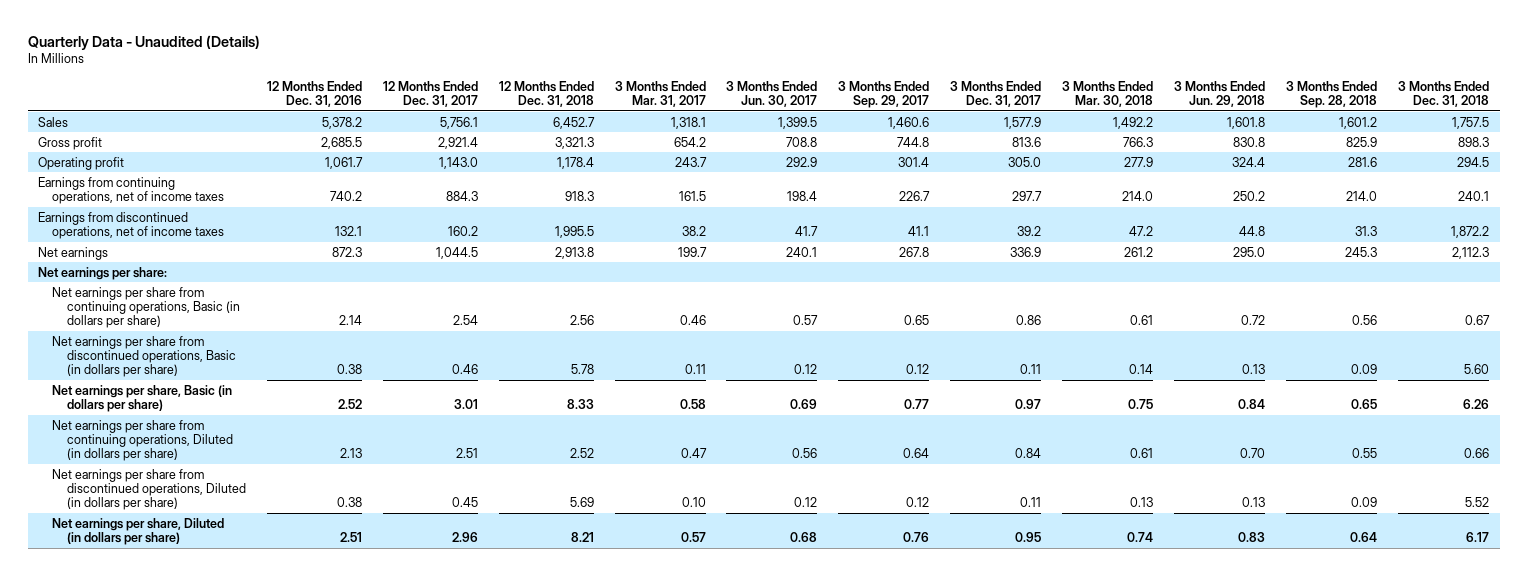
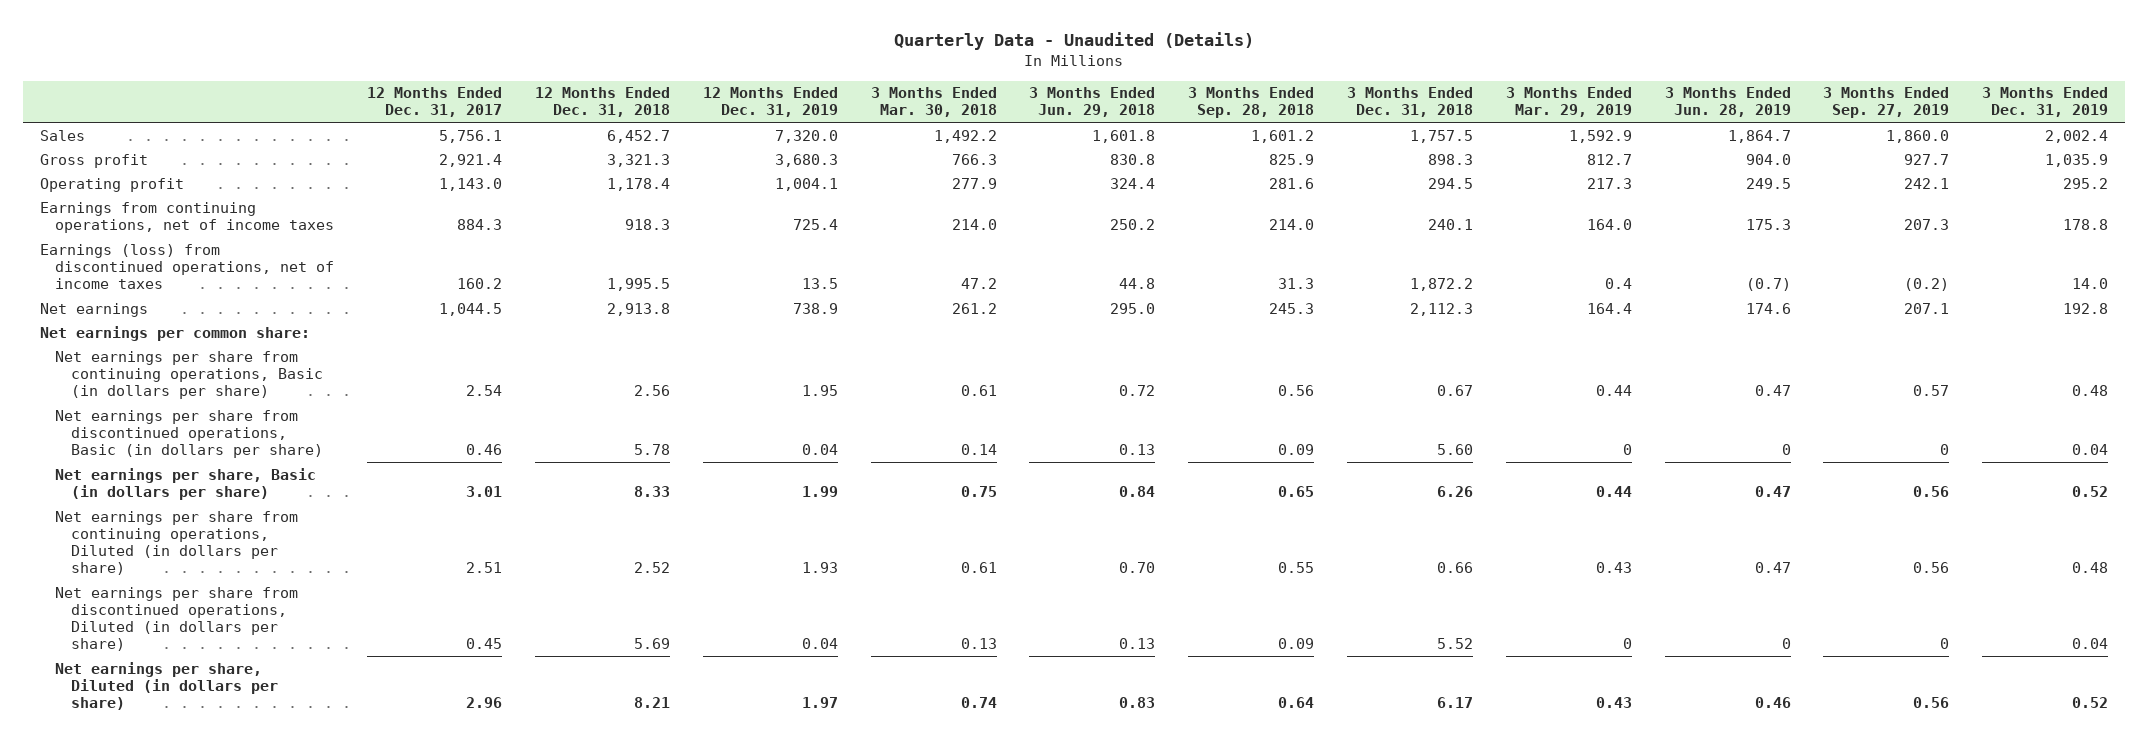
[266,80,362,107] 12 Months Ended Dec. 31, 2016 -> none
[614,80,706,107] 3 Months Ended Mar. 31, 2017 -> none
[726,80,818,107] 3 Months Ended Jun. 30, 2017 -> none
[838,80,930,108] 3 Months Ended Sep. 29, 2017 -> none
[950,80,1042,107] 3 Months Ended Dec. 31, 2017 -> none
none -> [702,87,838,118] 12 Months Ended Dec. 31, 2019
none -> [1505,87,1632,118] 3 Months Ended Mar. 29, 2019
none -> [1664,87,1791,118] 3 Months Ended Jun. 28, 2019
none -> [1823,87,1950,119] 3 Months Ended Sep. 27, 2019
none -> [1982,87,2109,118] 3 Months Ended Dec. 31, 2019
[37,211,225,240] Earnings from discontinued operations, net of income taxes -> [39,243,335,289] Earnings (loss) from discontinued operations, net of income taxes
[37,266,167,280] Net earnings per share: -> [39,325,310,341] Net earnings per common share:

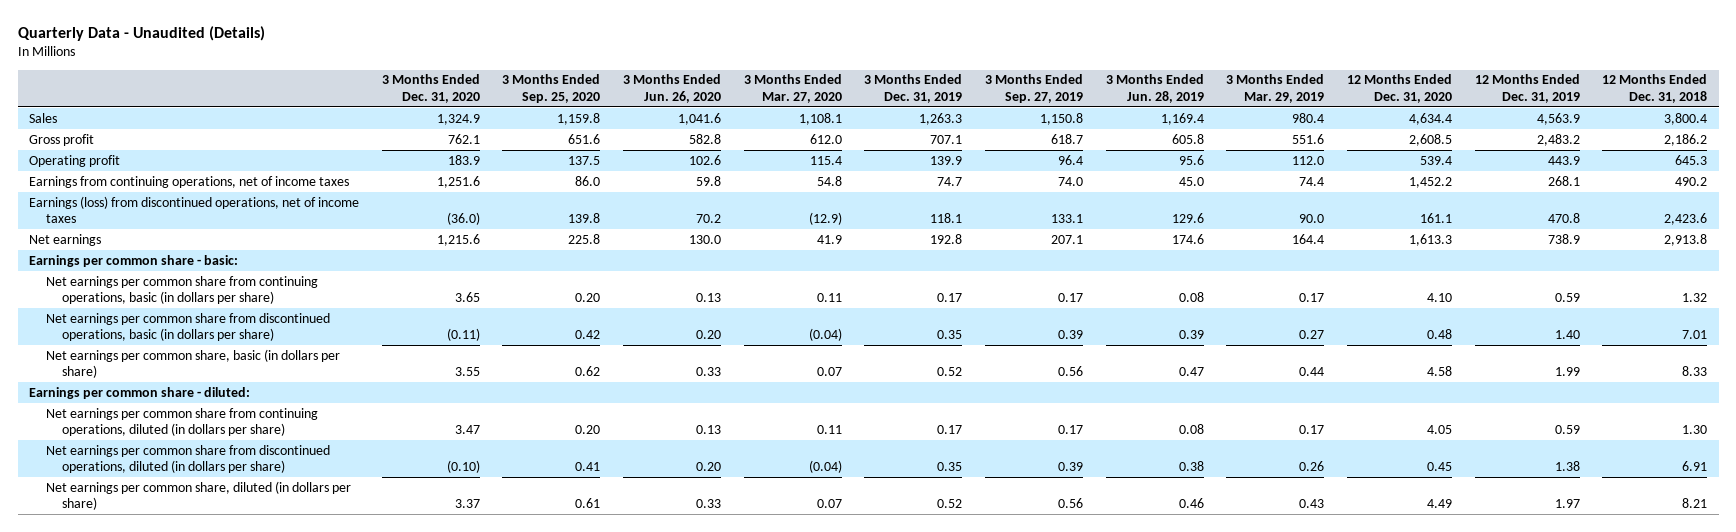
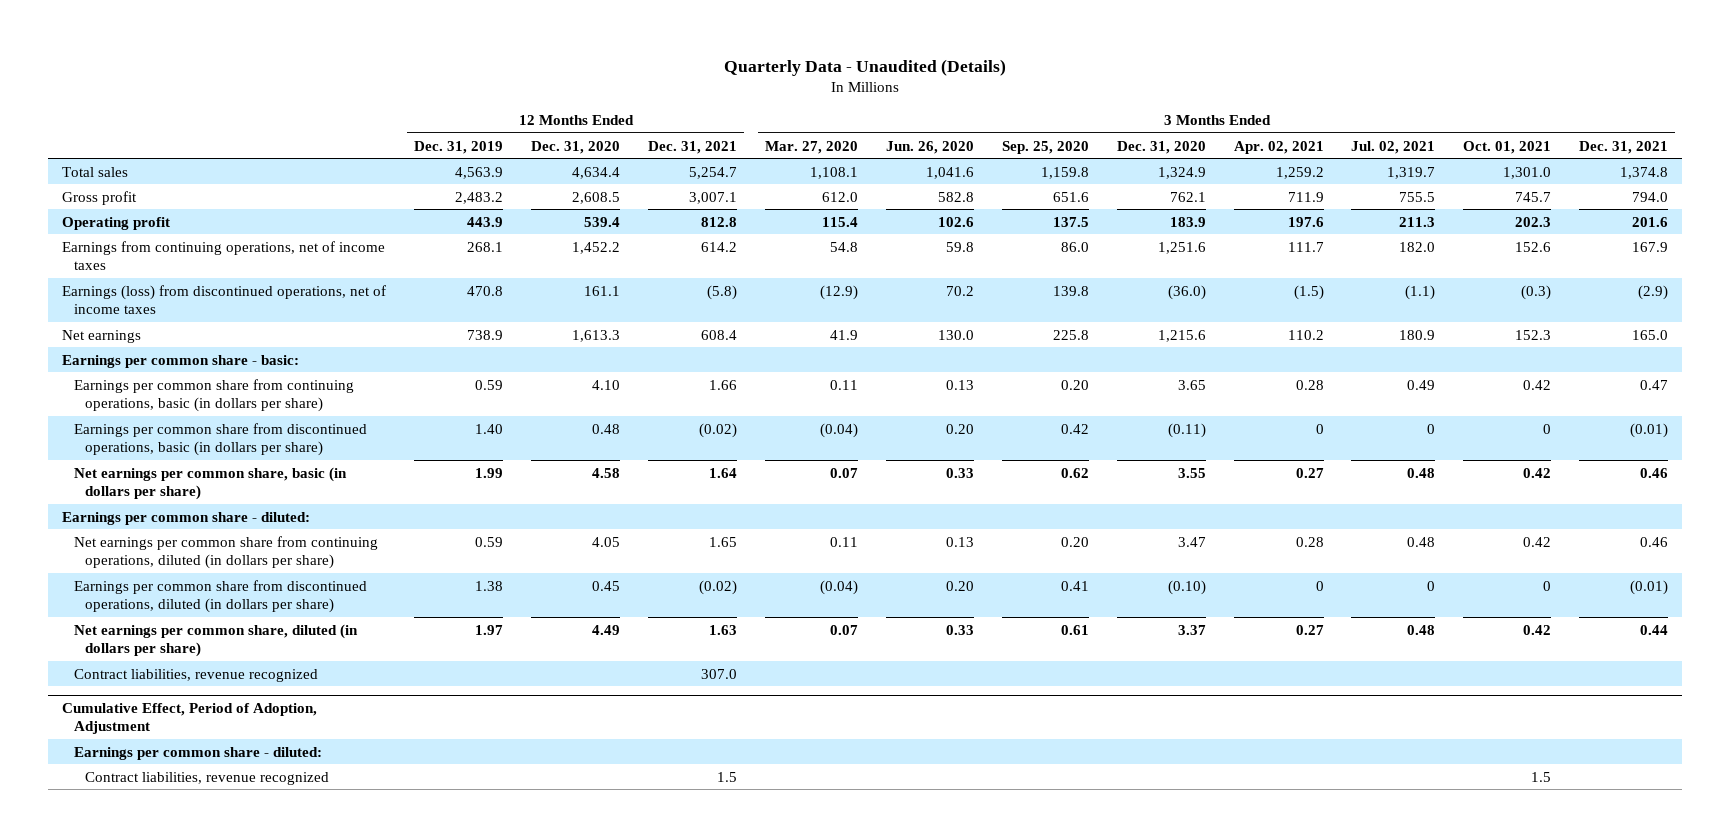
[864,74,963,103] 3 Months Ended Dec. 31, 2019 -> none
[984,74,1083,103] 3 Months Ended Sep. 27, 2019 -> none
[1105,74,1204,103] 3 Months Ended Jun. 28, 2019 -> none
[1226,74,1325,103] 3 Months Ended Mar. 29, 2019 -> none
[1602,74,1708,103] 12 Months Ended Dec. 31, 2018 -> none
none -> [647,140,737,154] Dec. 31, 2021
none -> [1233,140,1324,154] Apr. 02, 2021
none -> [1351,140,1436,154] Jul. 02, 2021
none -> [1463,140,1552,154] Oct. 01, 2021
none -> [1579,140,1669,154] Dec. 31, 2021
[28,112,57,123] Sales -> [62,166,129,177] Total sales
[45,275,318,305] Net earnings per common share from continuing operations, basic (in dollars per share) -> [73,378,354,412] Earnings per common share from continuing operations, basic (in dollars per share)
[45,312,330,342] Net earnings per common share from discontinued operations, basic (in dollars per share) -> [73,422,367,456] Earnings per common share from discontinued operations, basic (in dollars per share)
[45,444,330,474] Net earnings per common share from discontinued operations, diluted (in dollars per share) -> [73,579,367,613] Earnings per common share from discontinued operations, diluted (in dollars per share)
none -> [73,668,318,682] Contract liabilities, revenue recognized
none -> [62,702,318,734] Cumulative Effect, Period of Adoption, Adjustment
none -> [73,746,322,760] Earnings per common share - diluted:
none -> [84,771,329,785] Contract liabilities, revenue recognized

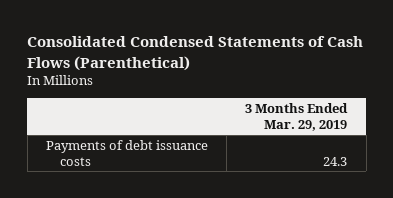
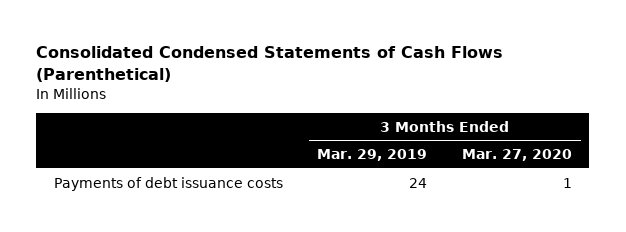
none -> [462,149,573,162] Mar. 27, 2020
[323,156,348,166] 24.3 -> [409,177,428,188] 24

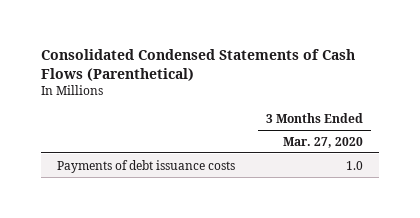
[317,149,428,162] Mar. 29, 2019 -> none
[563,177,573,188] 1 -> [346,160,364,170] 1.0

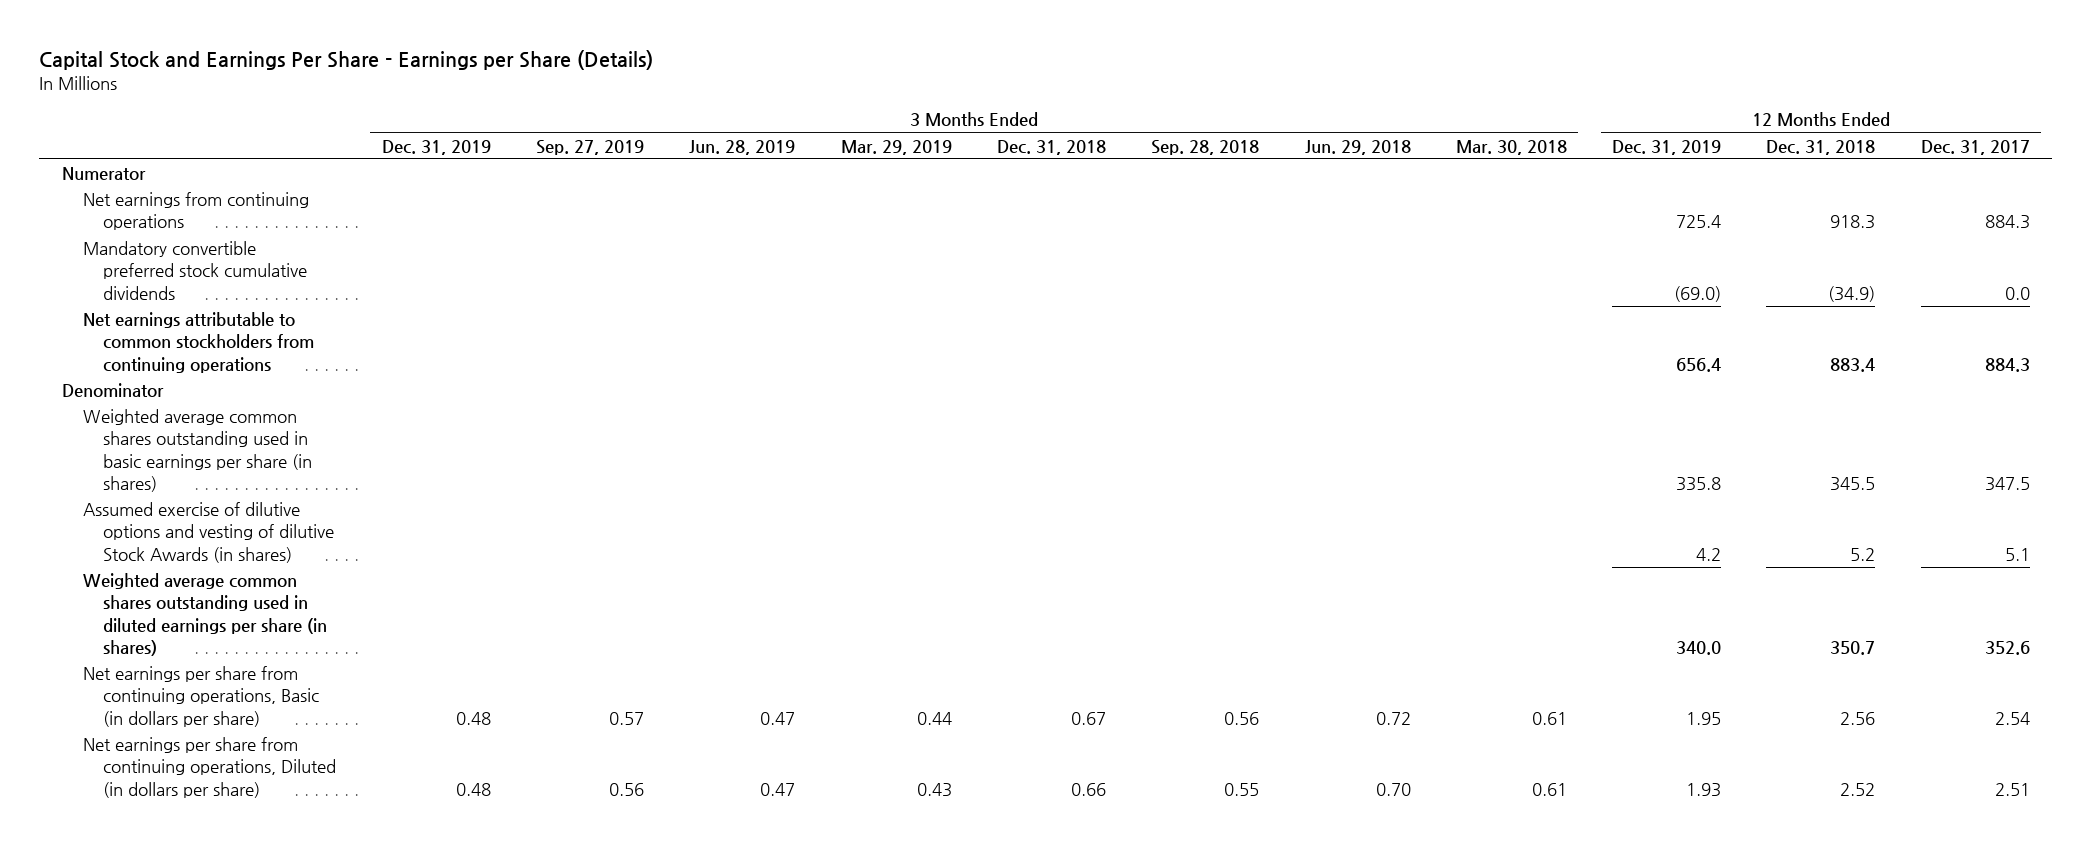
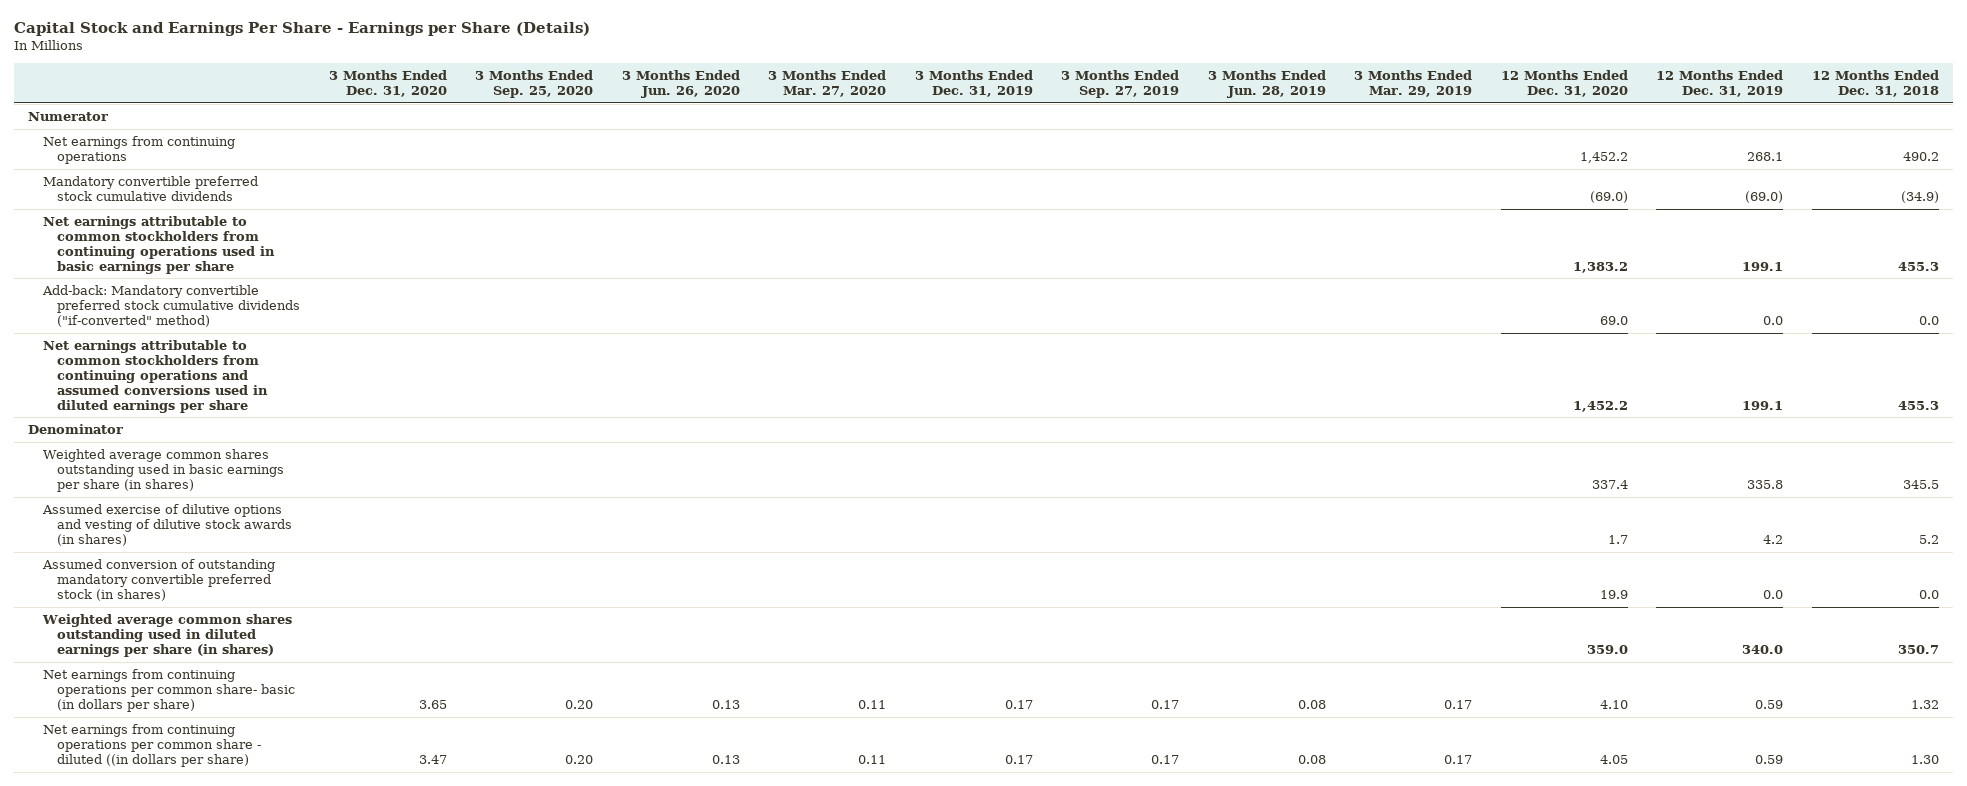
[996,139,1106,155] Dec. 31, 2018 -> none
[1151,139,1260,155] Sep. 28, 2018 -> none
[1304,139,1411,155] Jun. 29, 2018 -> none
[1455,139,1567,155] Mar. 30, 2018 -> none
[1920,139,2030,155] Dec. 31, 2017 -> none
none -> [328,69,447,97] 3 Months Ended Dec. 31, 2020
none -> [475,69,594,98] 3 Months Ended Sep. 25, 2020
none -> [621,69,740,98] 3 Months Ended Jun. 26, 2020
none -> [768,69,887,97] 3 Months Ended Mar. 27, 2020
none -> [1500,69,1628,97] 12 Months Ended Dec. 31, 2020
[1676,215,1722,229] 725.4 -> [1747,151,1784,161] 268.1
[1830,215,1876,230] 918.3 -> [1902,151,1939,161] 490.2
[82,312,315,373] Net earnings attributable to common stockholders from continuing operations -> [42,215,276,274] Net earnings attributable to common stockholders from continuing operations used in basic earnings per share
[1676,357,1722,372] 656.4 -> [1742,261,1784,271] 199.1
[1830,357,1876,372] 883.4 -> [1897,261,1939,271] 455.3
none -> [41,284,301,327] Add-back: Mandatory convertible preferred stock cumulative dividends ("if-converted" method)
none -> [42,339,269,413] Net earnings attributable to common stockholders from continuing operations and assumed conversions used in diluted earnings per share
[82,502,335,563] Assumed exercise of dilutive options and vesting of dilutive Stock Awards (in shares) -> [41,503,293,546] Assumed exercise of dilutive options and vesting of dilutive stock awards (in shares)
none -> [41,558,275,601] Assumed conversion of outstanding mandatory convertible preferred stock (in shares)
[82,666,320,727] Net earnings per share from continuing operations, Basic (in dollars per share) -> [42,668,296,712] Net earnings from continuing operations per common share- basic (in dollars per share)
[455,711,491,725] 0.48 -> [1004,699,1033,709] 0.17
[608,711,644,725] 0.57 -> [1151,699,1180,709] 0.17
[760,711,796,725] 0.47 -> [1297,699,1326,709] 0.08
[916,711,952,725] 0.44 -> [1444,699,1473,709] 0.17
[1686,711,1722,725] 1.95 -> [1755,699,1784,709] 0.59
[1840,711,1876,725] 2.56 -> [1910,699,1939,709] 1.32
[82,737,337,798] Net earnings per share from continuing operations, Diluted (in dollars per share) -> [42,723,262,767] Net earnings from continuing operations per common share - diluted ((in dollars per share)
[455,782,491,796] 0.48 -> [1004,754,1033,764] 0.17
[608,782,644,796] 0.56 -> [1151,754,1180,764] 0.17
[760,782,796,796] 0.47 -> [1297,754,1326,764] 0.08
[916,782,952,797] 0.43 -> [1444,754,1473,764] 0.17
[1686,782,1722,797] 1.93 -> [1755,754,1784,764] 0.59
[1840,782,1876,796] 2.52 -> [1910,754,1939,764] 1.30

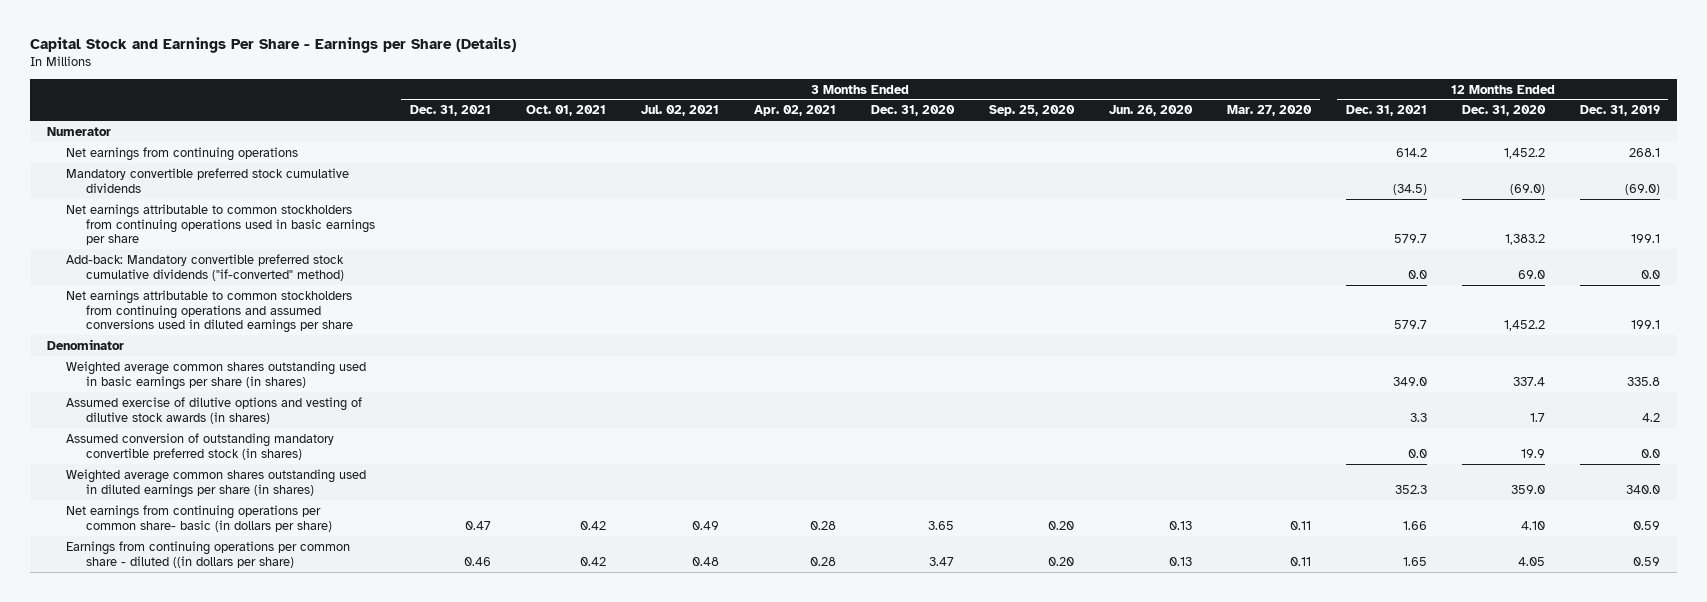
[914,69,1033,97] 3 Months Ended Dec. 31, 2019 -> none
[1061,69,1180,98] 3 Months Ended Sep. 27, 2019 -> none
[1207,69,1326,98] 3 Months Ended Jun. 28, 2019 -> none
[1354,69,1473,97] 3 Months Ended Mar. 29, 2019 -> none
[1811,69,1939,97] 12 Months Ended Dec. 31, 2018 -> none
none -> [409,105,491,117] Dec. 31, 2021
none -> [525,105,606,117] Oct. 01, 2021
none -> [640,105,719,117] Jul. 02, 2021
none -> [753,105,836,117] Apr. 02, 2021
none -> [1345,105,1427,117] Dec. 31, 2021
[42,723,262,767] Net earnings from continuing operations per common share - diluted ((in dollars per share) -> [66,540,351,568] Earnings from continuing operations per common share - diluted ((in dollars per share)

